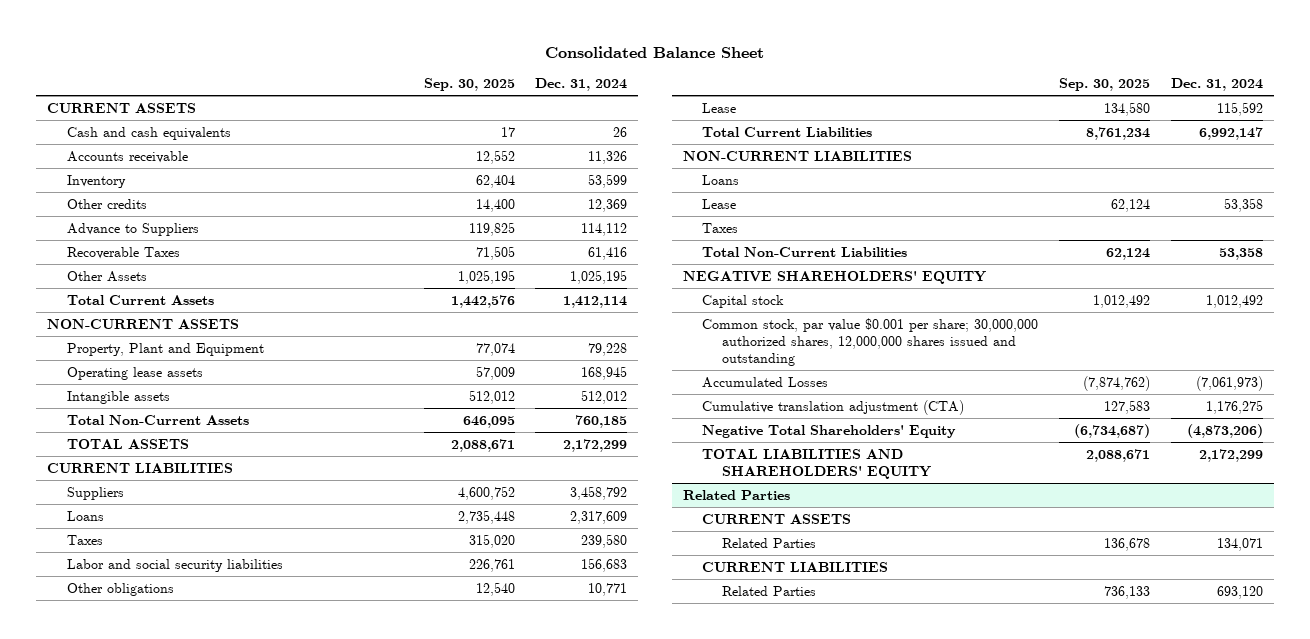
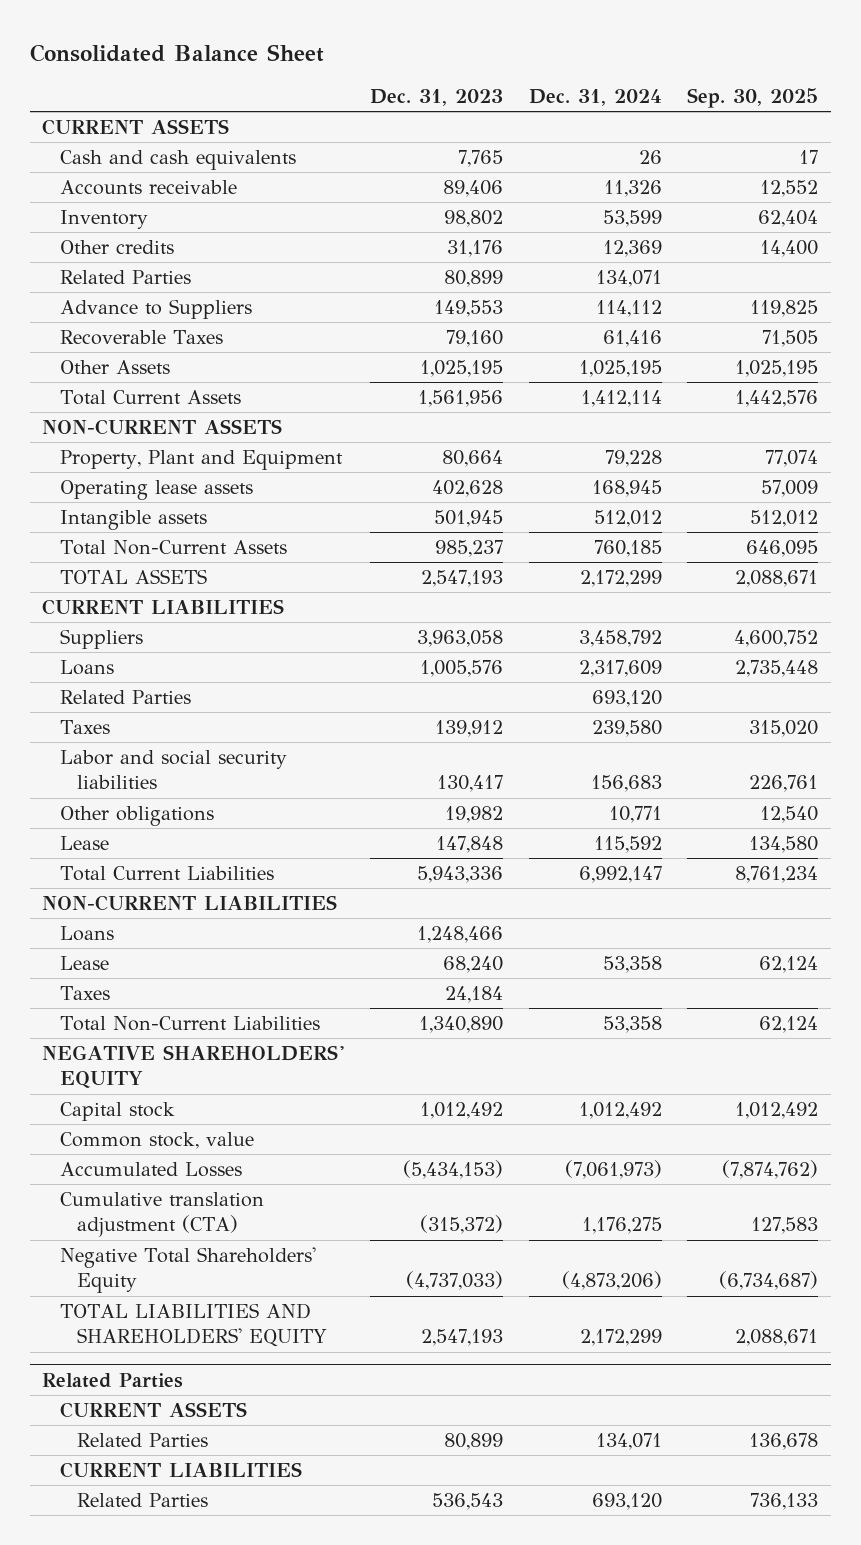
none -> [369,88,503,106] Dec. 31, 2023
none -> [59,270,191,285] Related Parties
none -> [59,690,191,705] Related Parties
[702,317,1039,366] Common stock, par value $0.001 per share; 30,000,000 authorized shares, 12,000,000 shares issued and outstanding -> [59,1132,254,1150] Common stock, value

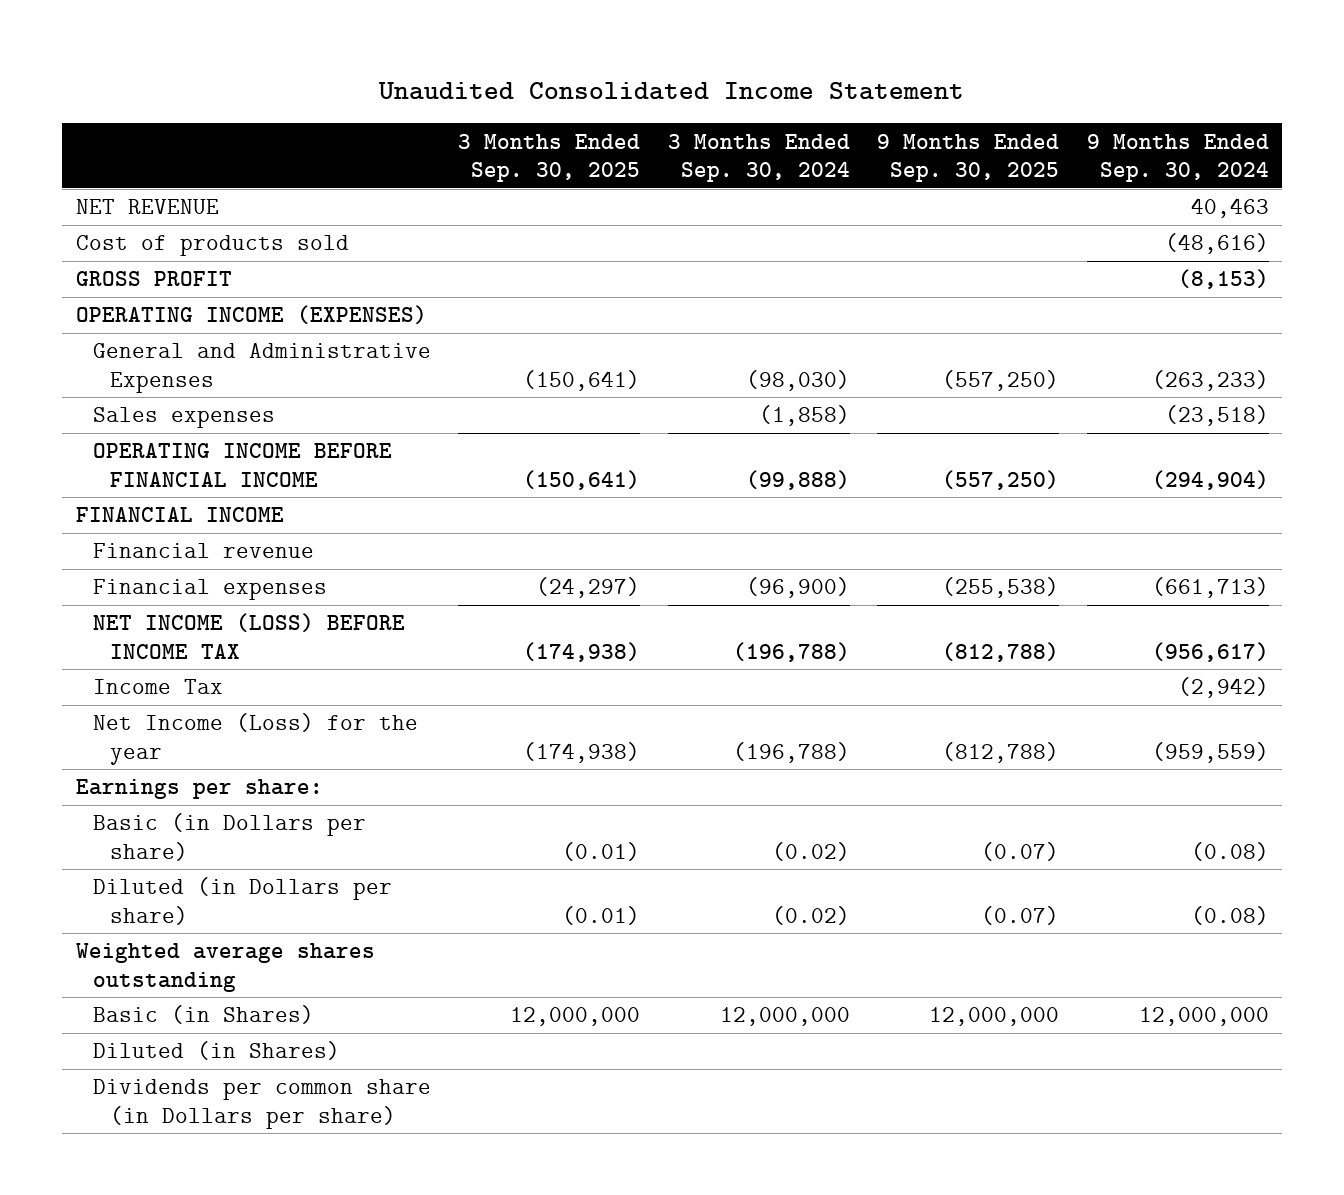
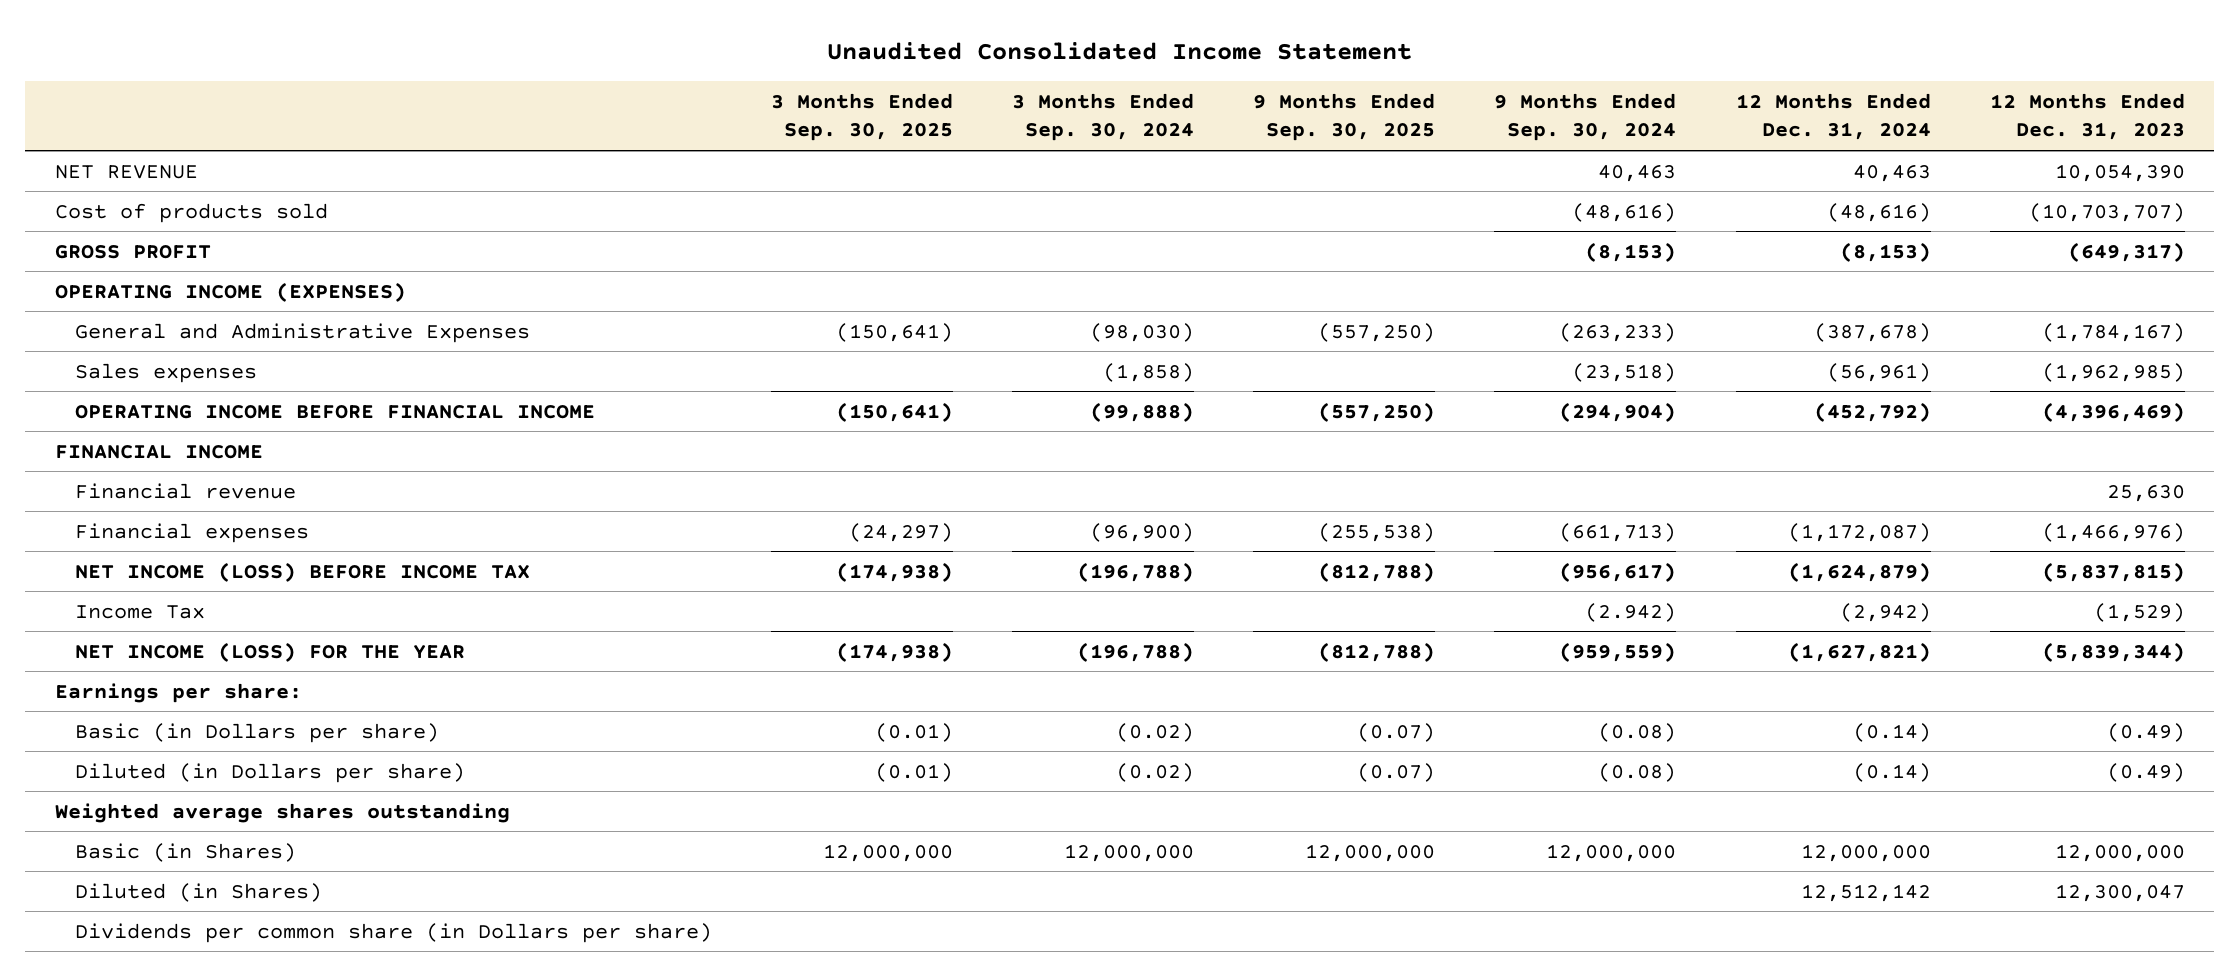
none -> [1735,93,1931,141] 12 Months Ended Dec. 31, 2024
none -> [1989,93,2185,141] 12 Months Ended Dec. 31, 2023
[1177,677,1269,699] (2,942) -> [1585,602,1677,622] (2.942)
[92,713,418,765] Net Income (Loss) for the year -> [74,641,465,662] NET INCOME (LOSS) FOR THE YEAR

